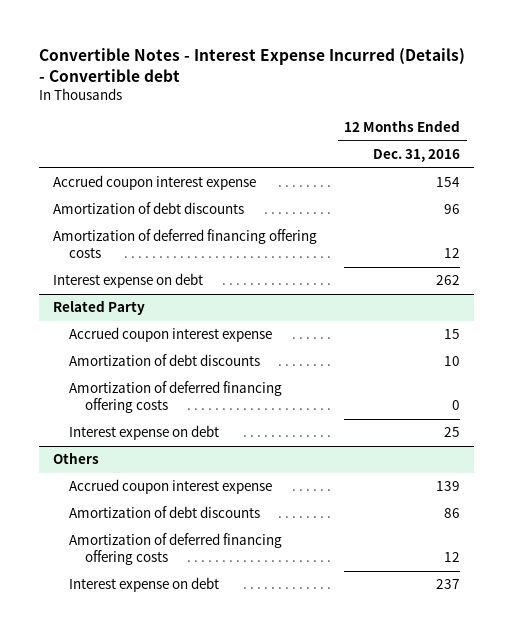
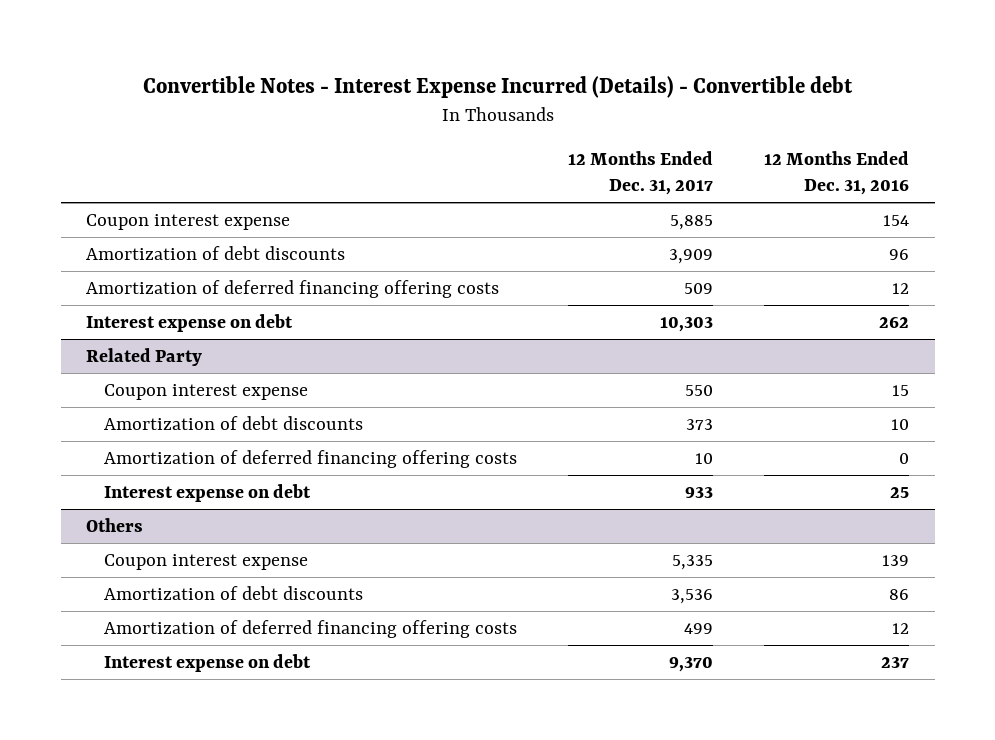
none -> [568,151,714,195] 12 Months Ended Dec. 31, 2017
[53,175,257,191] Accrued coupon interest expense -> [86,214,291,231] Coupon interest expense
[69,327,273,343] Accrued coupon interest expense -> [104,384,309,401] Coupon interest expense
[69,479,273,495] Accrued coupon interest expense -> [104,554,309,571] Coupon interest expense

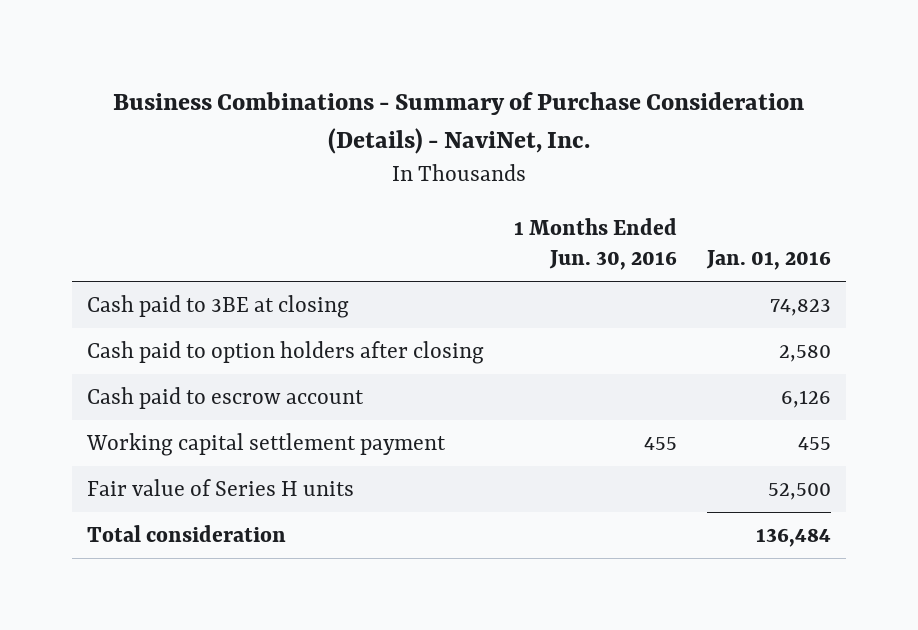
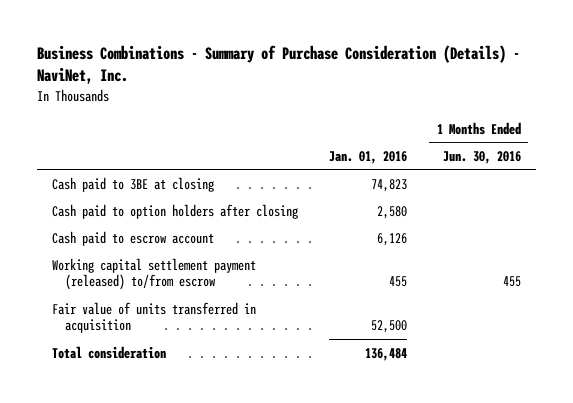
[85,432,446,456] Working capital settlement payment -> [52,257,257,291] Working capital settlement payment (released) to/from escrow
[86,478,354,496] Fair value of Series H units -> [52,301,257,334] Fair value of units transferred in acquisition

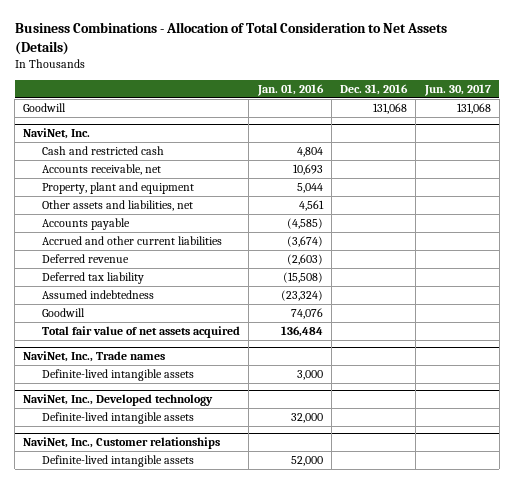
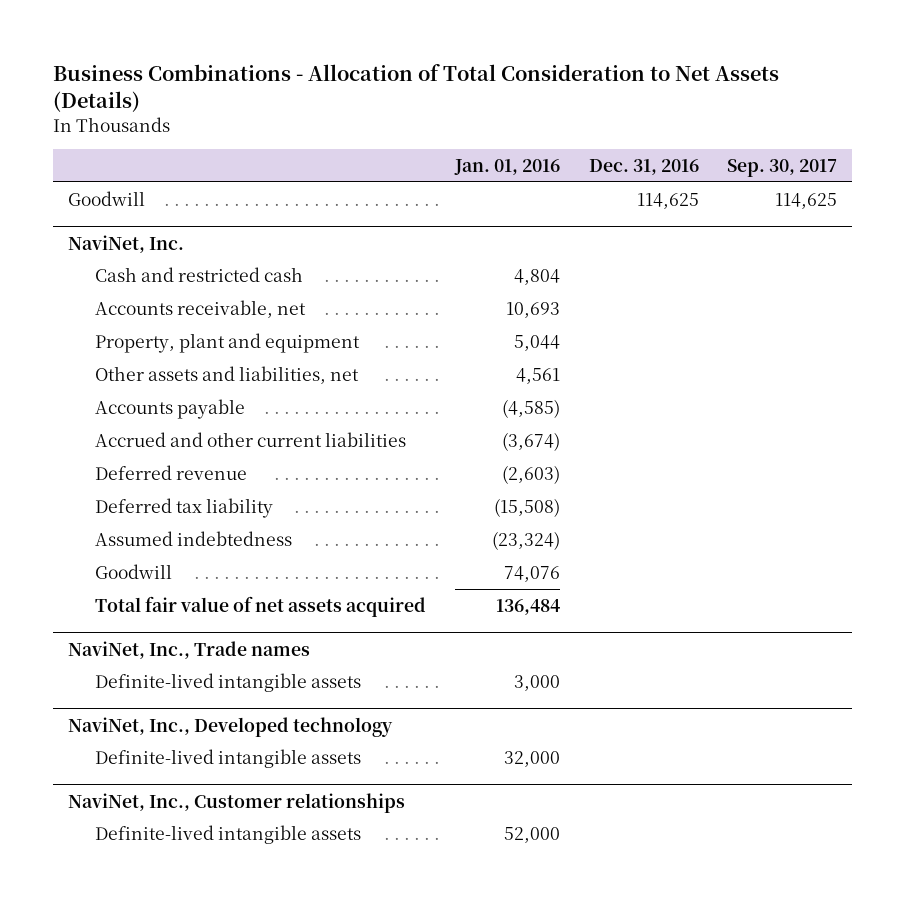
[423,83,491,96] Jun. 30, 2017 -> none
none -> [727,159,838,178] Sep. 30, 2017
[373,103,408,115] 131,068 -> [636,192,699,209] 114,625

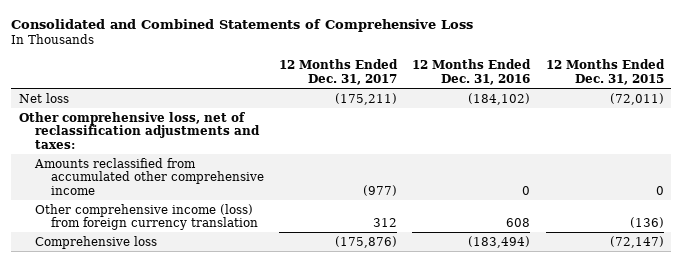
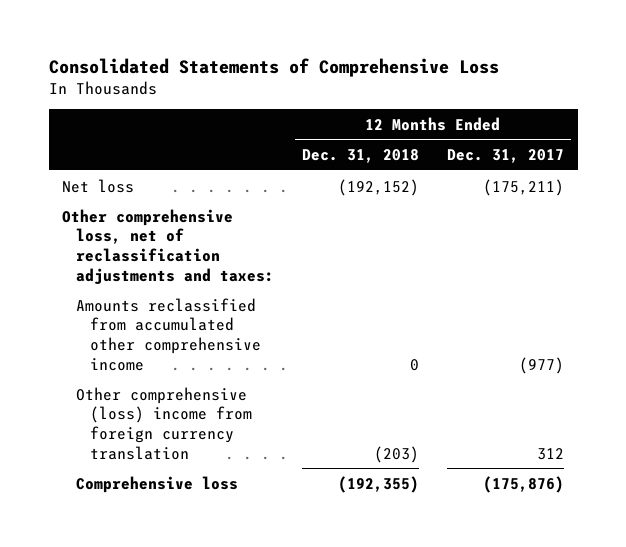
[10,18,473,32] Consolidated and Combined Statements of Comprehensive Loss -> [48,57,499,77] Consolidated Statements of Comprehensive Loss
[412,59,532,85] 12 Months Ended Dec. 31, 2016 -> none
[545,59,665,85] 12 Months Ended Dec. 31, 2015 -> none
none -> [301,148,419,163] Dec. 31, 2018
[34,203,258,231] Other comprehensive income (loss) from foreign currency translation -> [76,386,253,460] Other comprehensive (loss) income from foreign currency translation

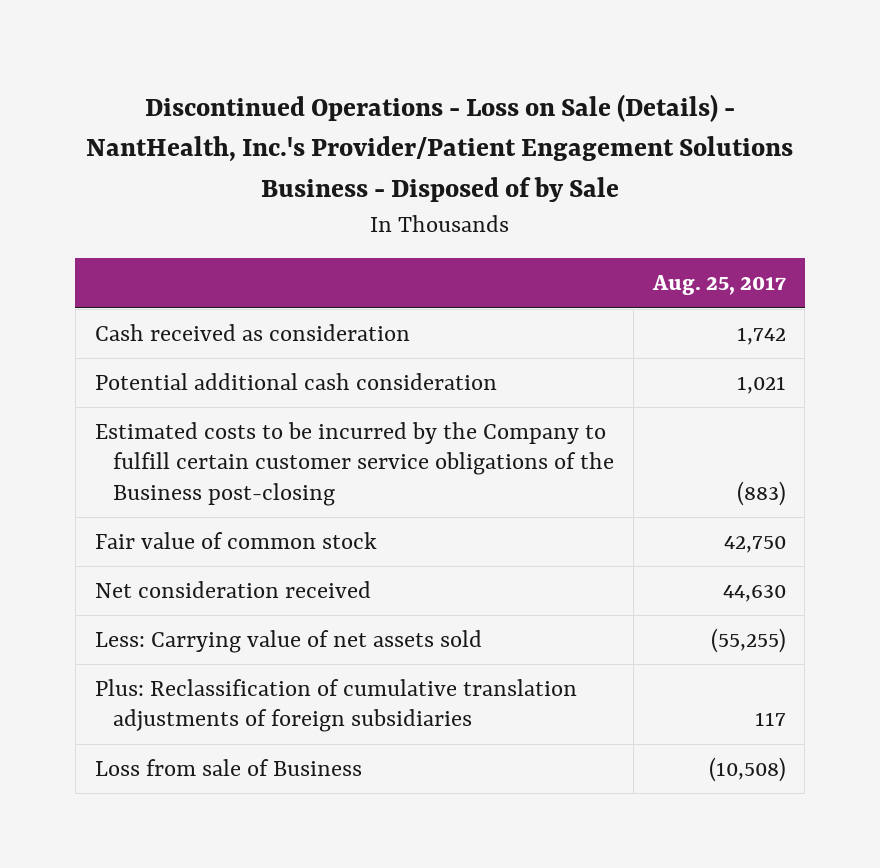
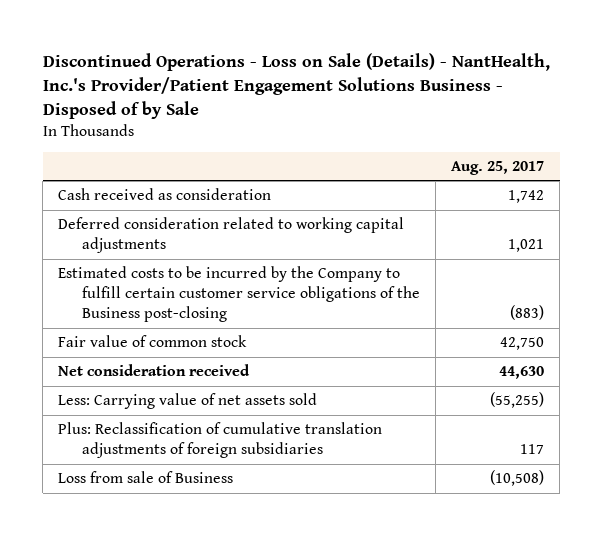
[94,373,497,391] Potential additional cash consideration -> [58,217,405,254] Deferred consideration related to working capital adjustments

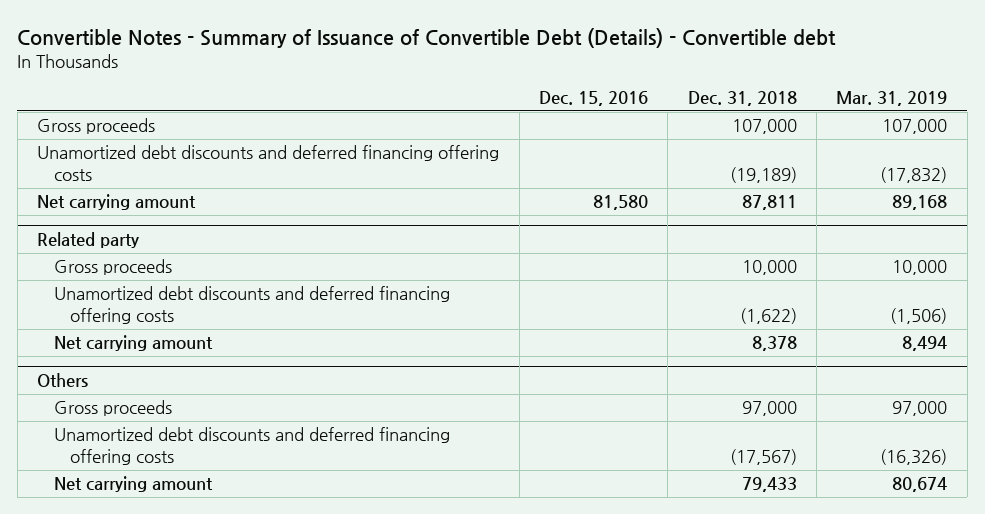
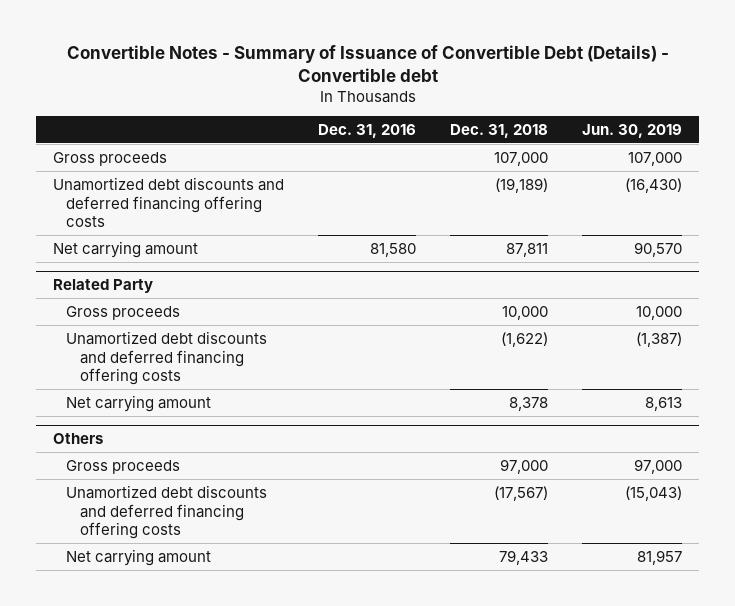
[538,91,648,107] Dec. 15, 2016 -> none
[836,91,948,107] Mar. 31, 2019 -> none
none -> [318,124,417,139] Dec. 31, 2016
none -> [582,124,683,139] Jun. 30, 2019
[37,232,140,249] Related party -> [52,279,153,294] Related Party

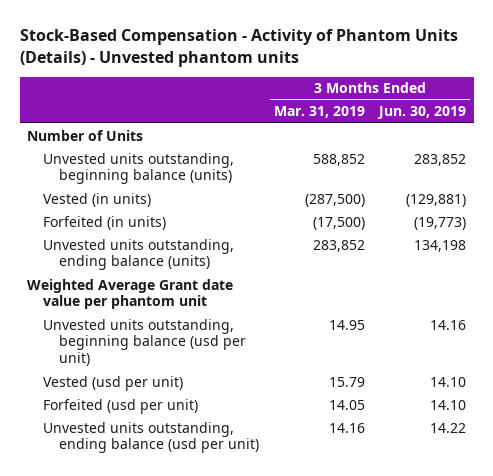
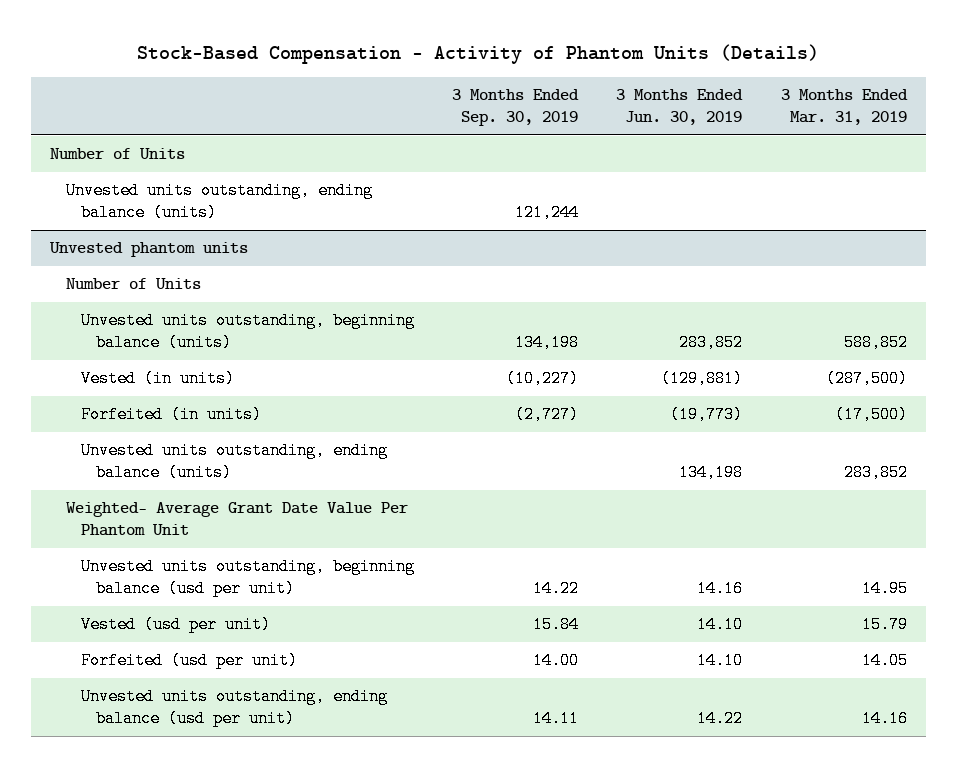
[19,29,458,67] Stock-Based Compensation - Activity of Phantom Units (Details) - Unvested phantom units -> [137,43,820,64] Stock-Based Compensation - Activity of Phantom Units (Details)
none -> [452,89,580,127] 3 Months Ended Sep. 30, 2019
none -> [65,182,373,222] Unvested units outstanding, ending balance (units)
none -> [49,242,249,258] Unvested phantom units
none -> [65,278,201,290] Number of Units
[27,278,234,310] Weighted Average Grant date value per phantom unit -> [65,502,408,537] Weighted- Average Grant Date Value Per Phantom Unit

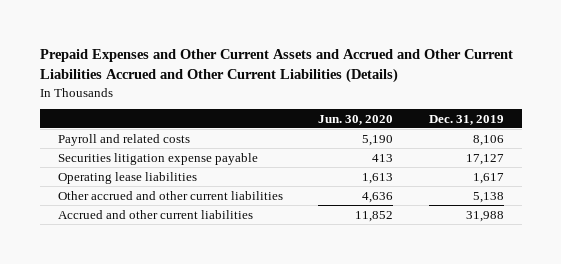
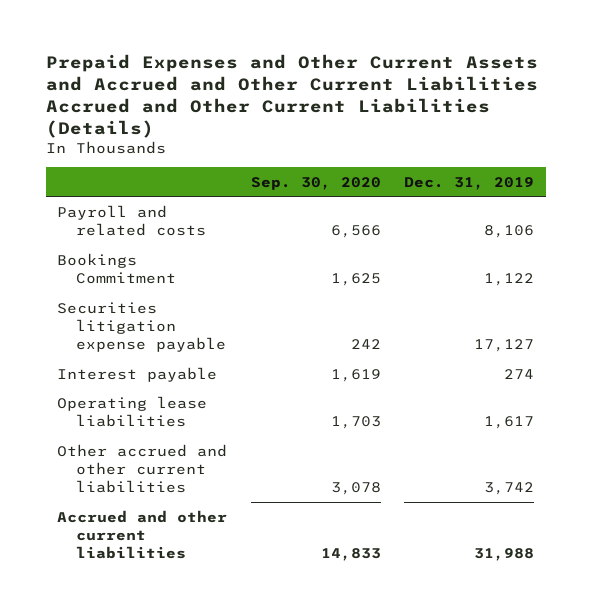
[318,114,394,125] Jun. 30, 2020 -> none
none -> [250,176,381,190] Sep. 30, 2020
none -> [57,252,176,284] Bookings Commitment
none -> [57,366,218,382] Interest payable
[472,191,504,203] 5,138 -> [484,482,535,496] 3,742

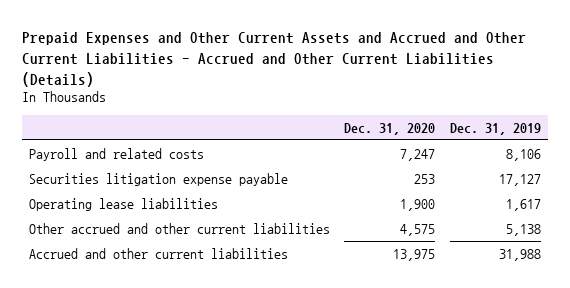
[45,53,538,138] Prepaid Expenses and Other Current Assets and Accrued and Other Current Liabilities Accrued and Other Current Liabilities (Details) -> [21,32,526,87] Prepaid Expenses and Other Current Assets and Accrued and Other Current Liabilities - Accrued and Other Current Liabilities (Details)
[250,176,381,190] Sep. 30, 2020 -> none
none -> [344,122,436,135] Dec. 31, 2020
[57,252,176,284] Bookings Commitment -> none
[57,366,218,382] Interest payable -> none
[484,482,535,496] 3,742 -> [505,223,541,236] 5,138

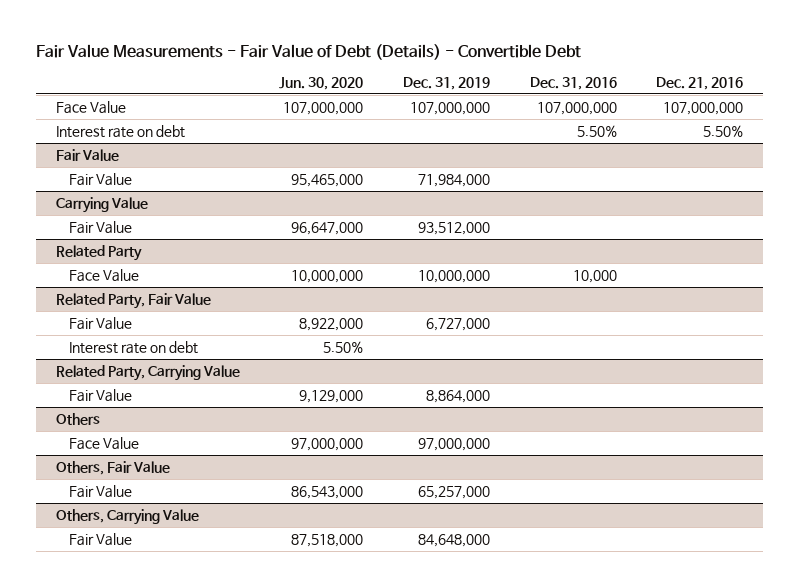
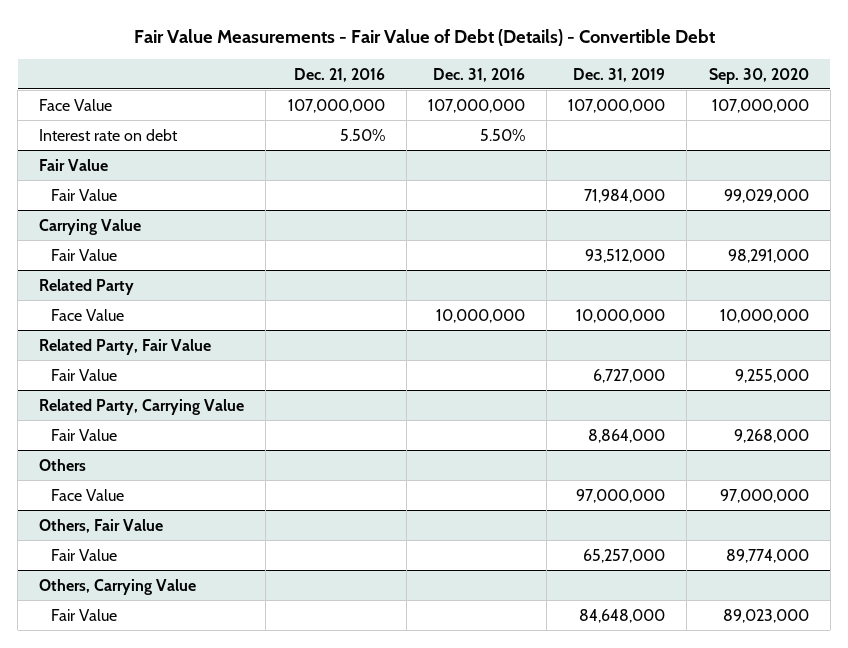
[279,76,364,90] Jun. 30, 2020 -> none
none -> [708,67,809,84] Sep. 30, 2020
[572,269,617,283] 10,000 -> [435,308,525,323] 10,000,000
[69,340,199,354] Interest rate on debt -> none

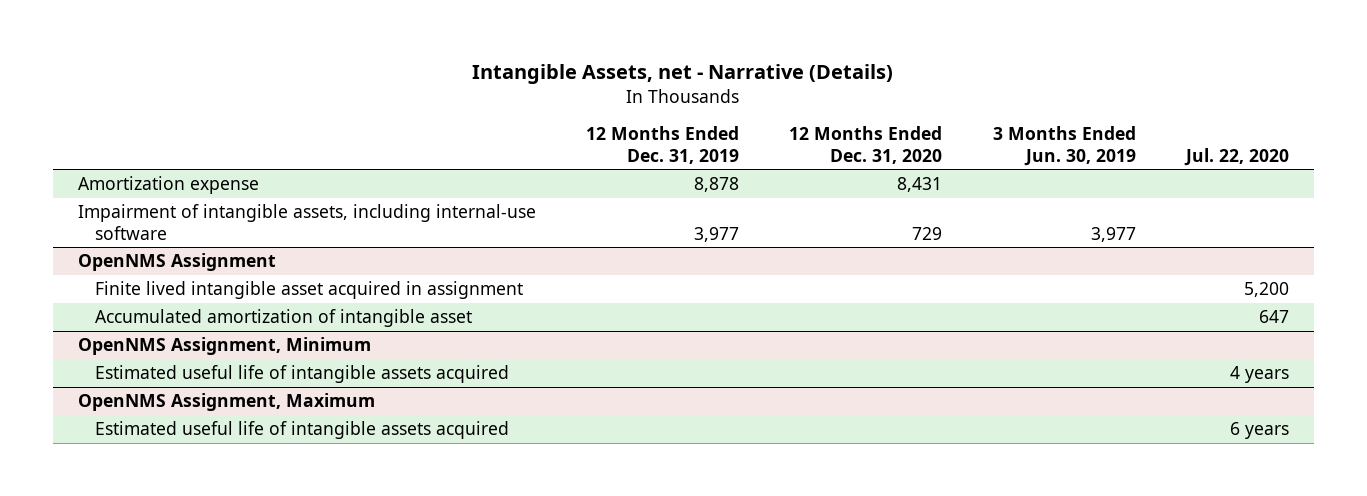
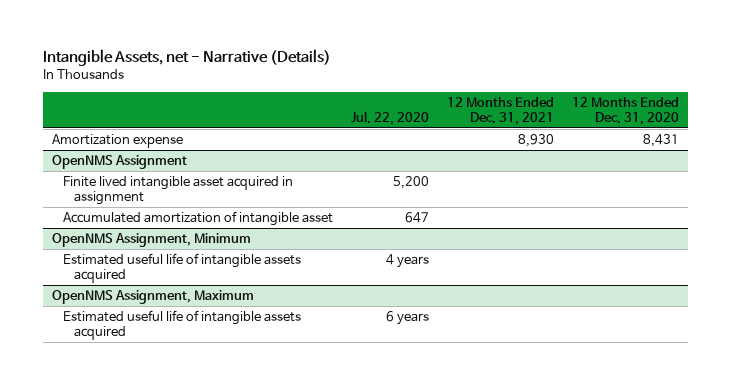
[586,126,740,164] 12 Months Ended Dec. 31, 2019 -> none
[992,126,1136,166] 3 Months Ended Jun. 30, 2019 -> none
none -> [447,96,555,125] 12 Months Ended Dec. 31, 2021
[77,204,536,240] Impairment of intangible assets, including internal-use software -> none

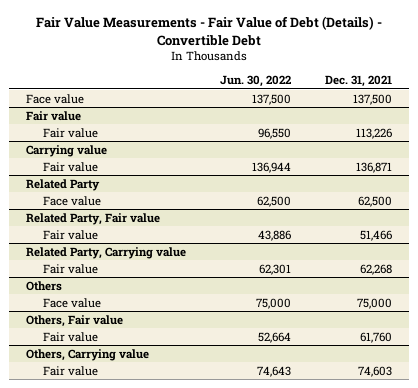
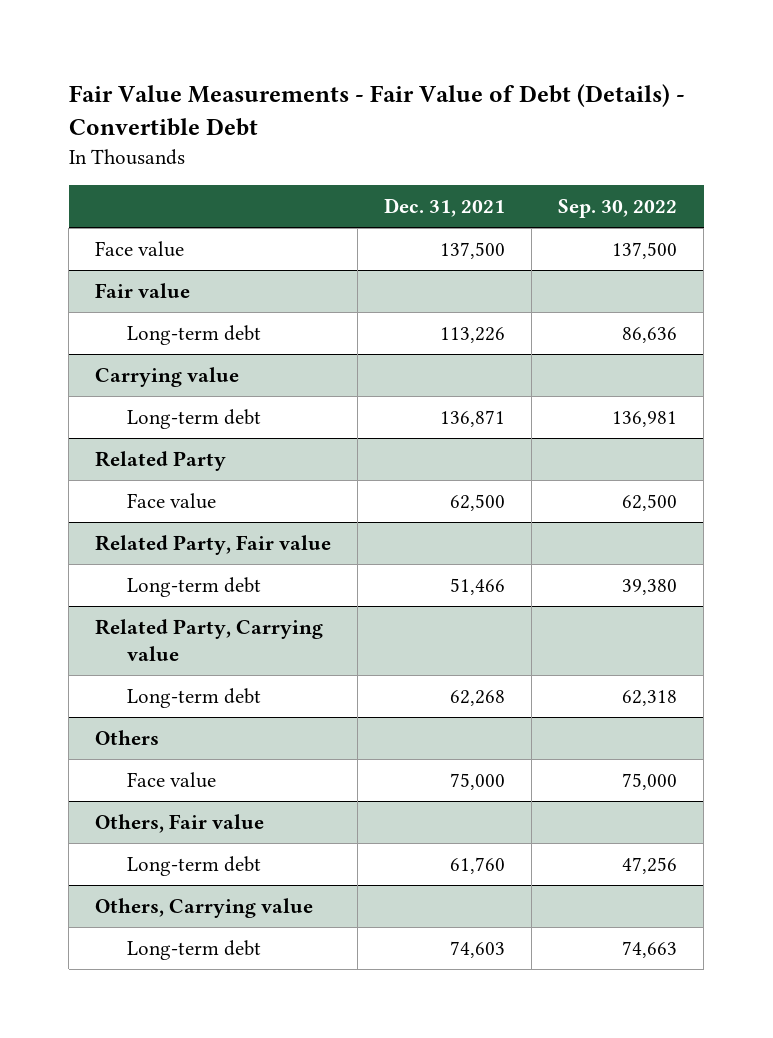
[220,75,292,88] Jun. 30, 2022 -> none
none -> [558,198,678,218] Sep. 30, 2022
[43,127,99,138] Fair value -> [127,325,262,346] Long-term debt
[43,161,99,172] Fair value -> [127,409,262,430] Long-term debt
[43,229,99,240] Fair value -> [127,577,262,598] Long-term debt
[43,263,99,274] Fair value -> [127,688,262,709] Long-term debt
[43,331,99,342] Fair value -> [127,856,262,877] Long-term debt
[43,365,99,376] Fair value -> [127,940,262,961] Long-term debt

